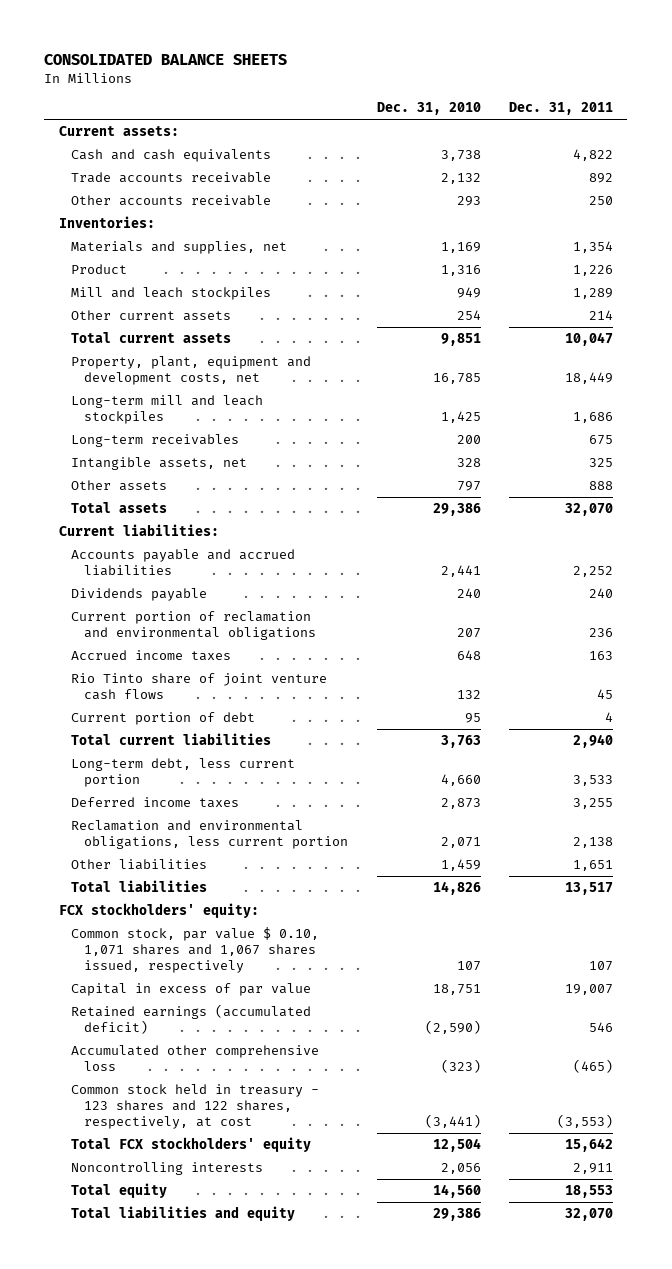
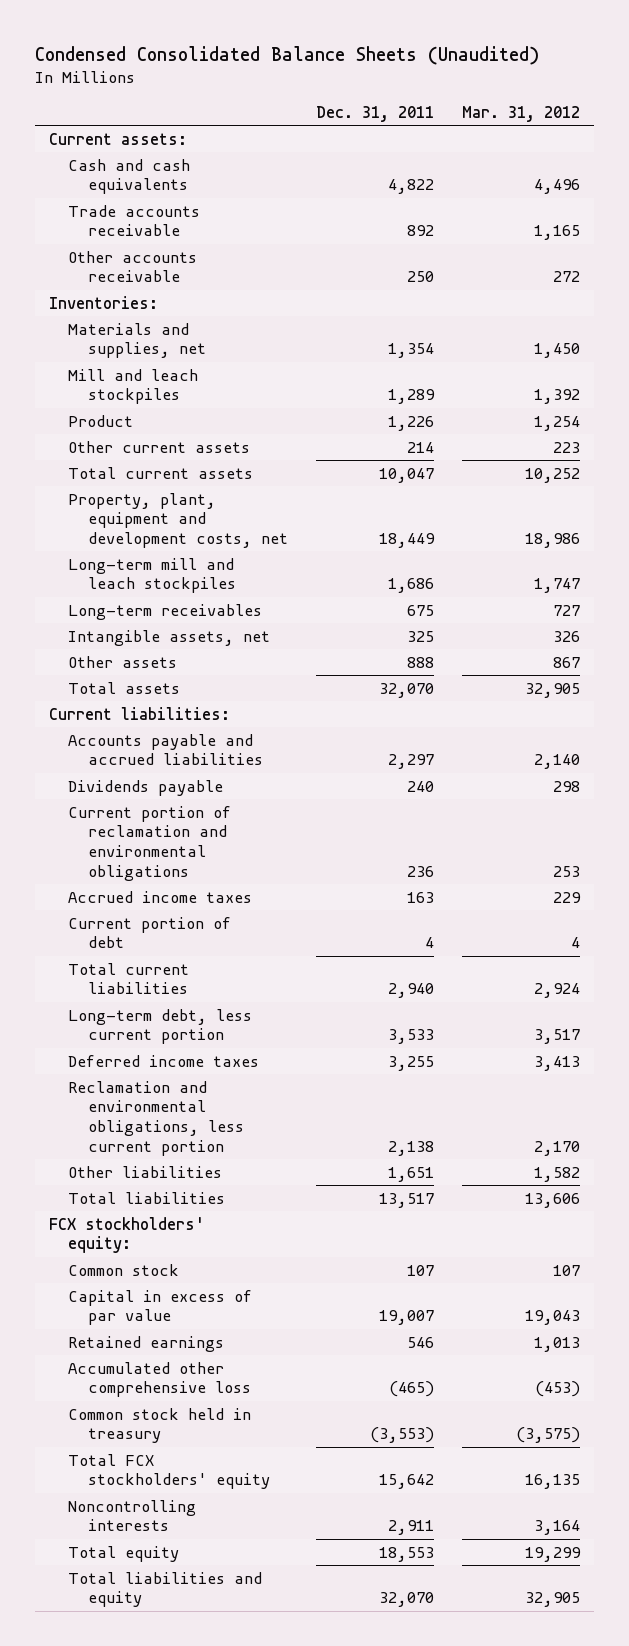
[44,53,288,65] CONSOLIDATED BALANCE SHEETS -> [34,45,539,65] Condensed Consolidated Balance Sheets (Unaudited)
[376,102,481,116] Dec. 31, 2010 -> none
none -> [461,105,580,122] Mar. 31, 2012
[71,264,128,275] Product -> [68,414,134,427] Product
[573,565,614,577] 2,252 -> [387,754,434,770] 2,297
[71,673,328,700] Rio Tinto share of joint venture cash flows -> none
[71,927,320,973] Common stock, par value $ 0.10, 1,071 shares and 1,067 shares issued, respectively -> [68,1263,180,1276] Common stock
[71,1004,312,1034] Retained earnings (accumulated deficit) -> [68,1335,225,1352] Retained earnings
[71,1084,320,1129] Common stock held in treasury - 123 shares and 122 shares, respectively, at cost -> [68,1407,252,1444] Common stock held in treasury

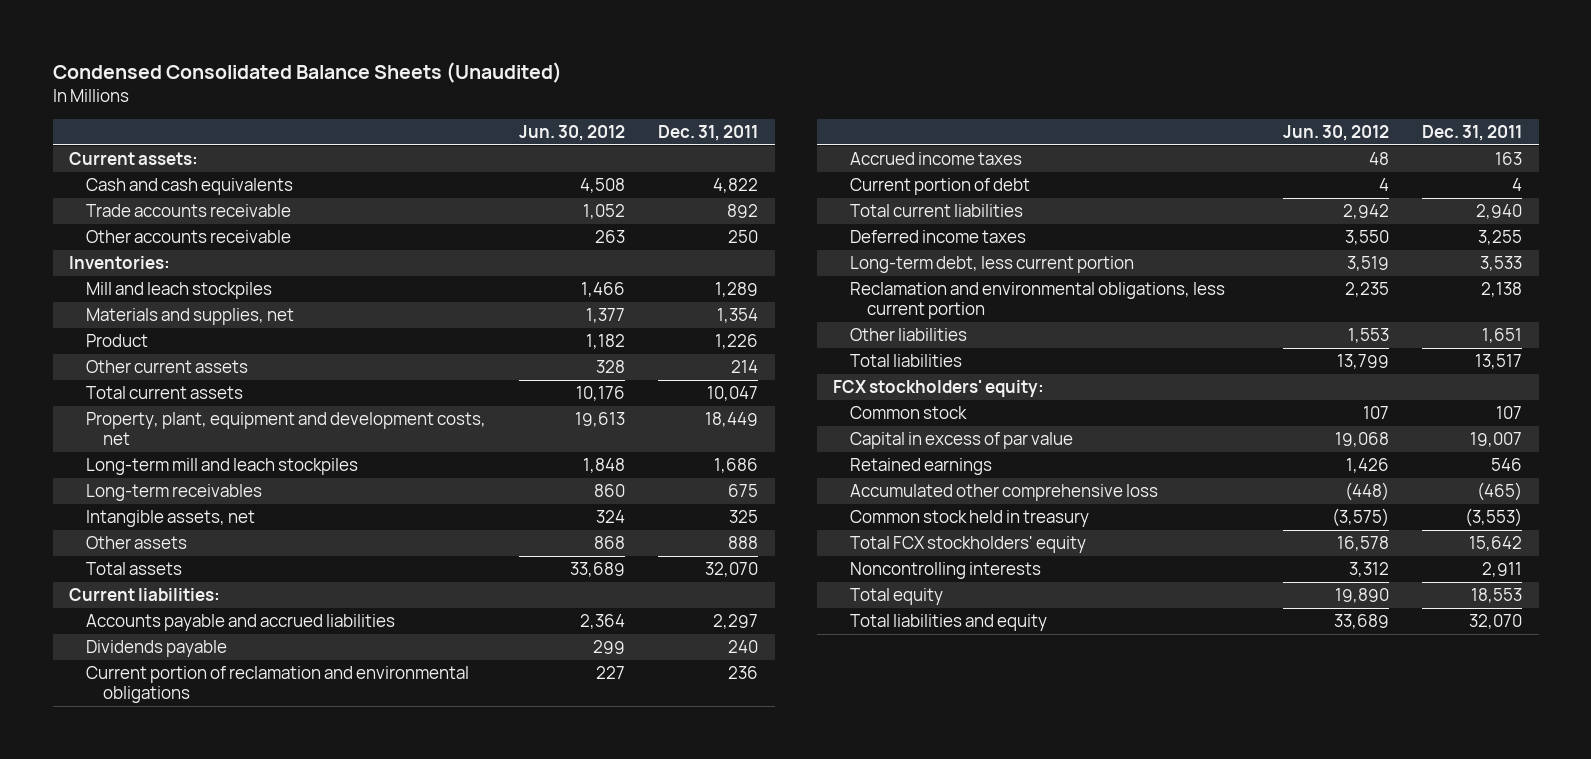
[461,105,580,122] Mar. 31, 2012 -> none
none -> [519,124,626,141] Jun. 30, 2012
[68,322,206,359] Materials and supplies, net -> [86,308,295,326] Materials and supplies, net
[68,1008,253,1045] Long-term debt, less current portion -> [850,256,1135,274] Long-term debt, less current portion

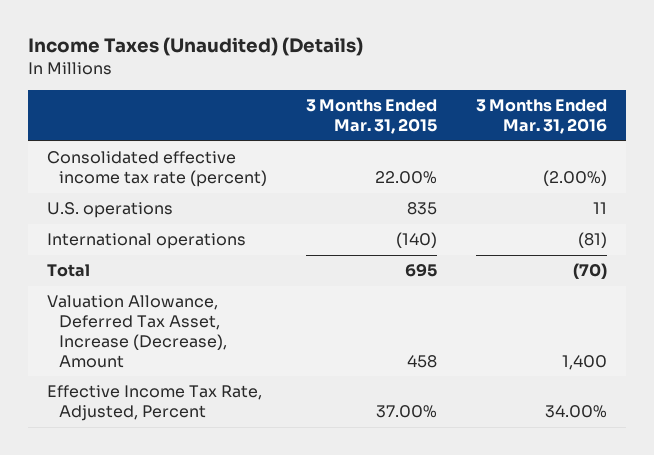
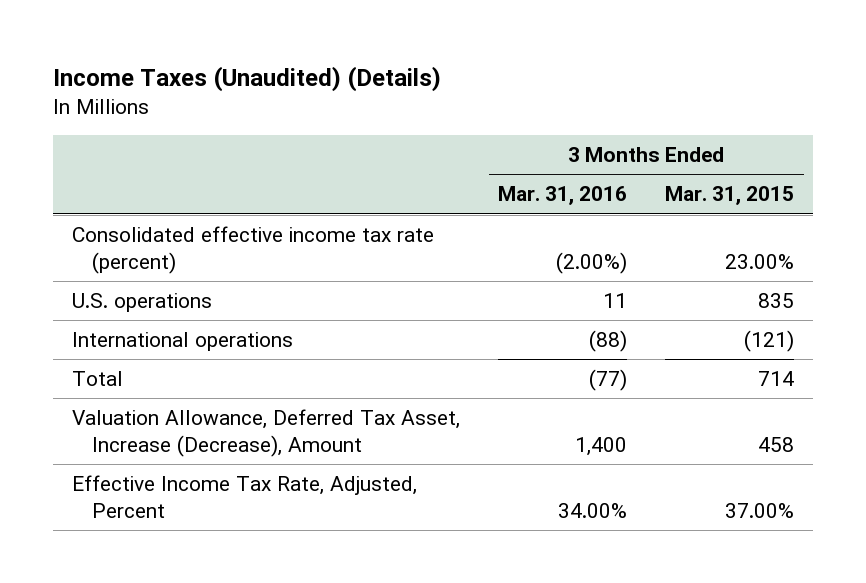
[375,171,438,185] 22.00% -> [725,253,795,269] 23.00%
[396,232,438,249] (140) -> [744,330,795,353] (121)
[577,232,607,249] (81) -> [589,330,628,353] (88)
[405,263,438,278] 695 -> [758,371,795,387] 714
[572,263,607,280] (70) -> [589,369,628,392] (77)

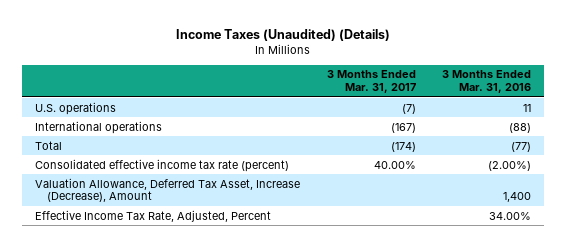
[665,186,795,206] Mar. 31, 2015 -> none
none -> [326,70,416,94] 3 Months Ended Mar. 31, 2017
[72,226,435,274] Consolidated effective income tax rate (percent) -> [35,158,290,172] Consolidated effective income tax rate (percent)

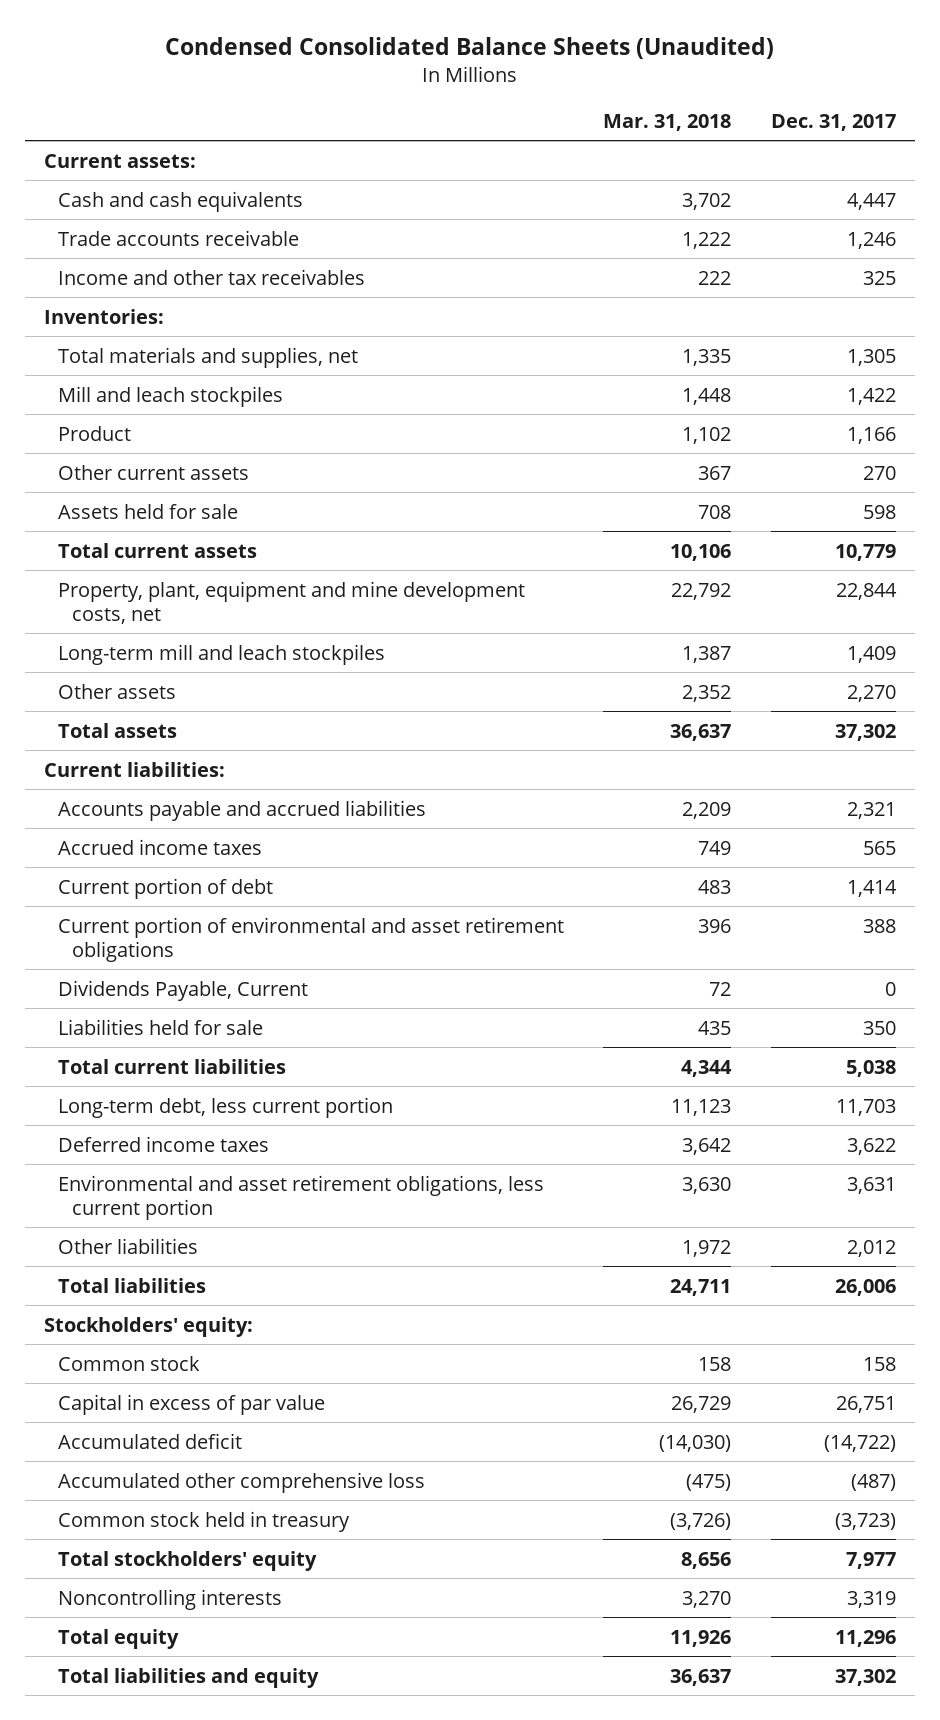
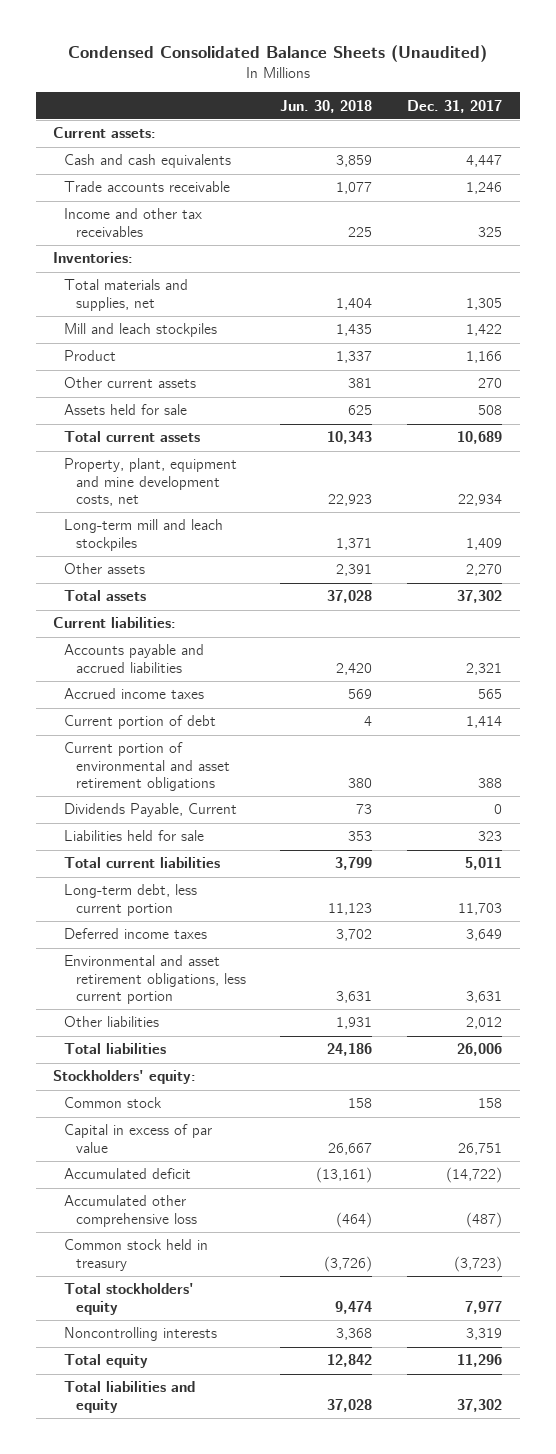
[603,113,732,131] Mar. 31, 2018 -> none
none -> [280,99,373,113] Jun. 30, 2018
[862,504,896,519] 598 -> [478,405,503,416] 508
[834,543,896,561] 10,779 -> [457,431,503,445] 10,689
[835,582,897,600] 22,844 -> [458,493,503,506] 22,934
[862,1020,896,1035] 350 -> [478,831,503,842] 323
[845,1059,896,1077] 5,038 -> [465,857,503,871] 5,011
[846,1137,896,1155] 3,622 -> [466,929,503,942] 3,649

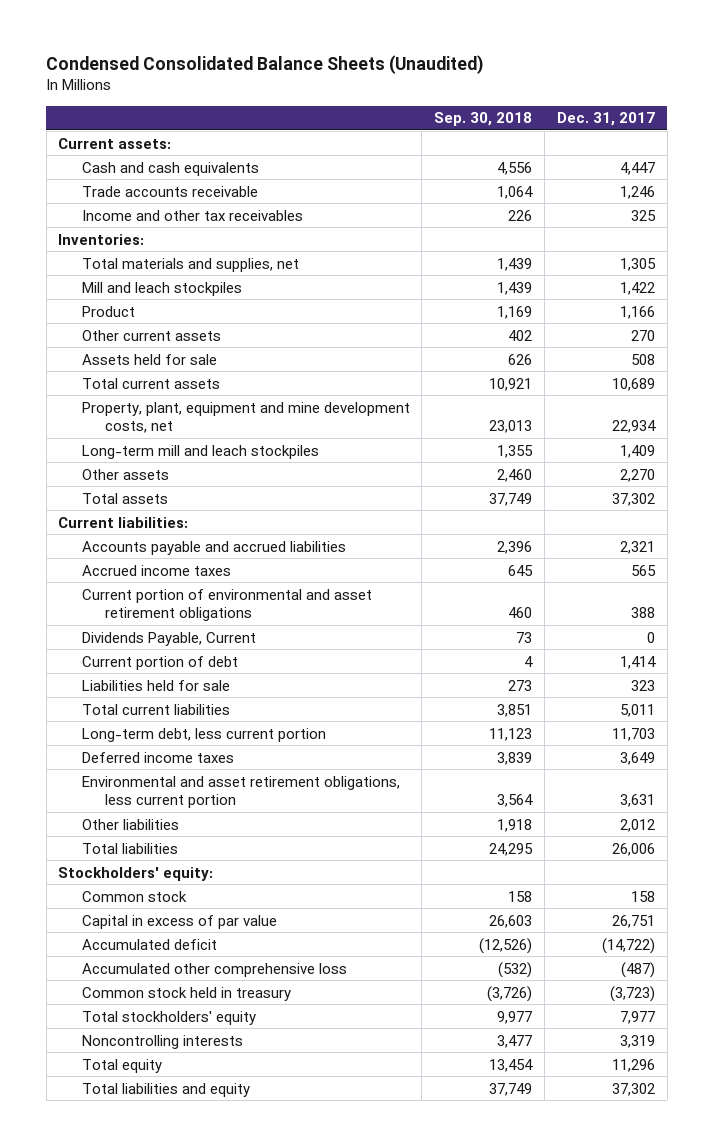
[280,99,373,113] Jun. 30, 2018 -> none
none -> [434,112,533,127] Sep. 30, 2018
[64,715,217,730] Current portion of debt -> [81,655,238,670] Current portion of debt

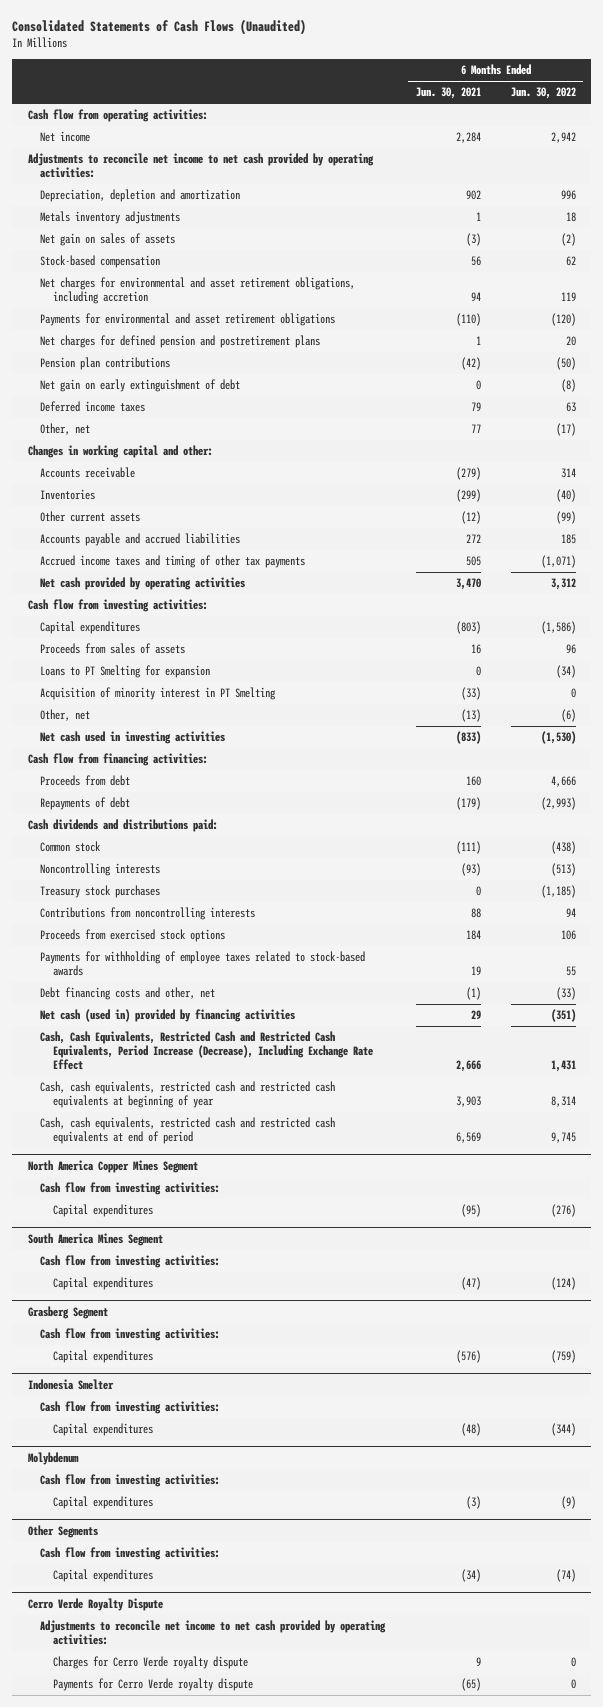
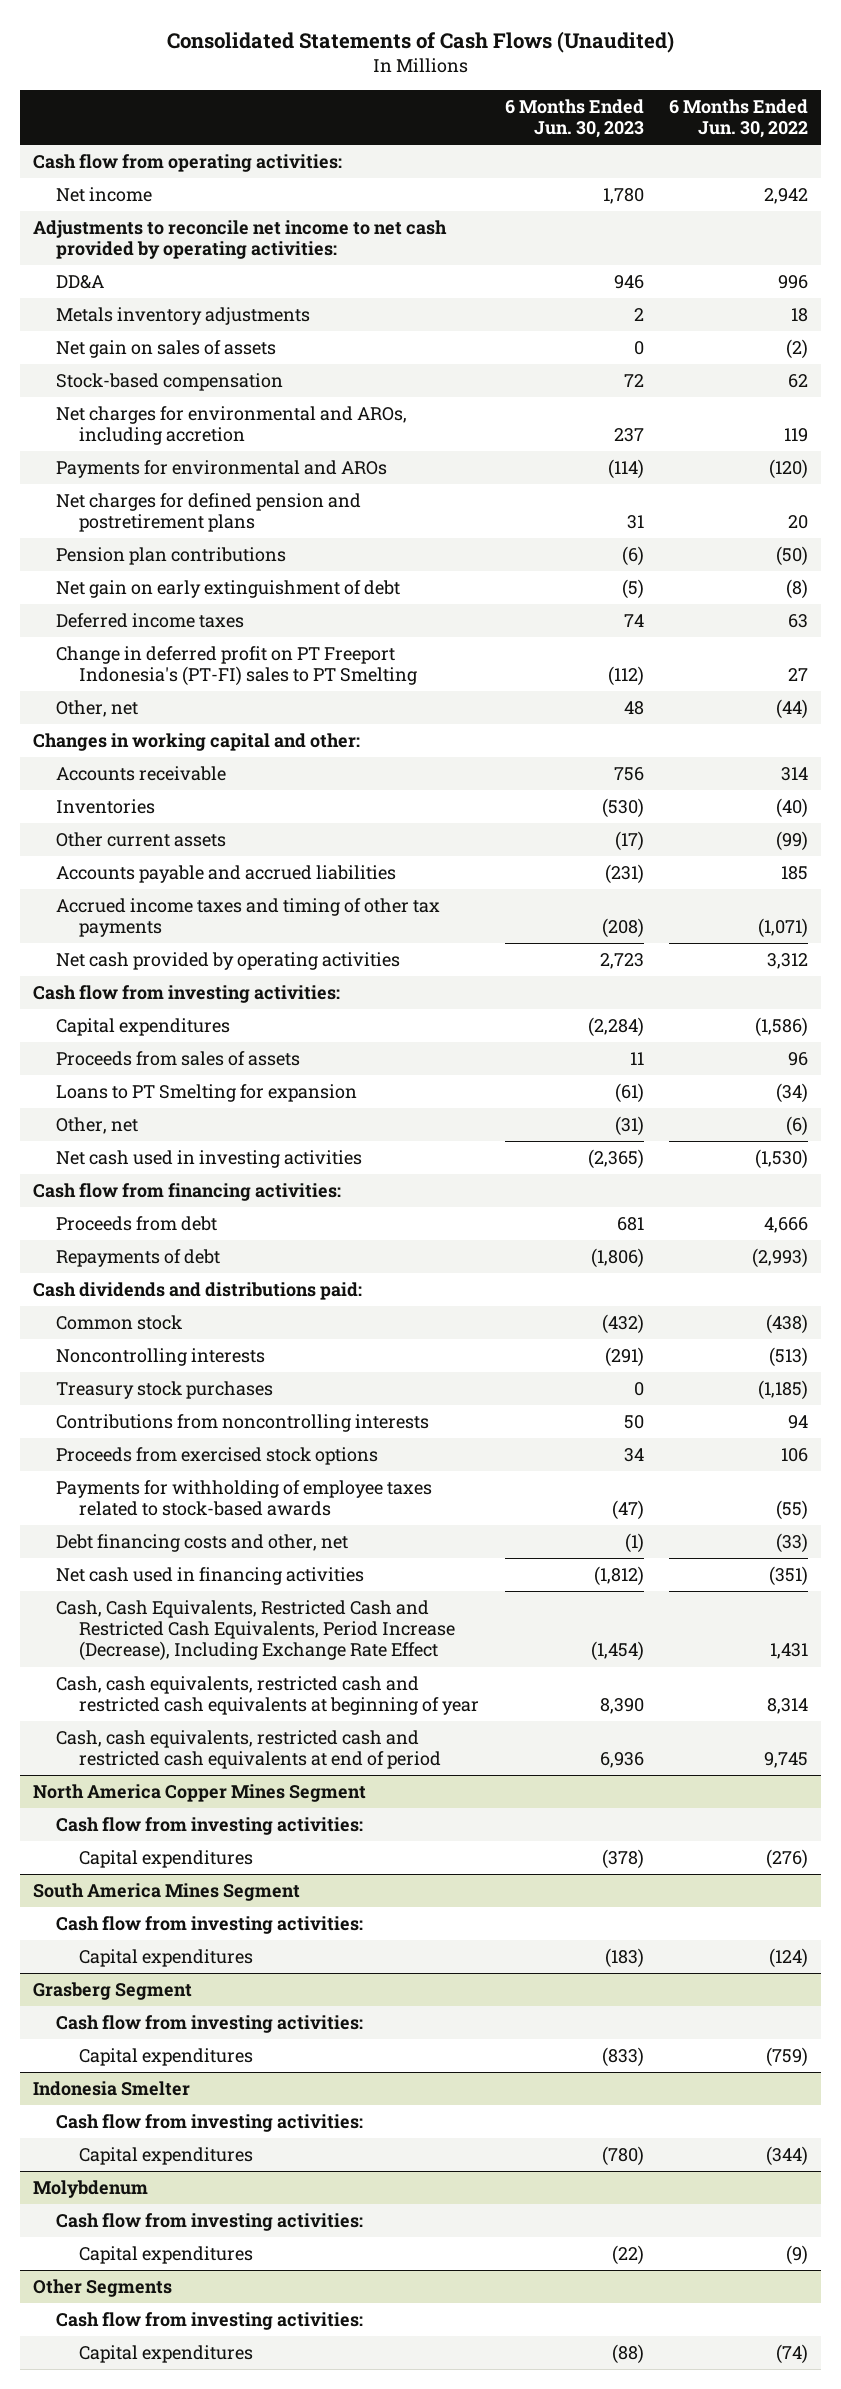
[415,87,481,100] Jun. 30, 2021 -> none
none -> [504,99,644,139] 6 Months Ended Jun. 30, 2023
[40,189,241,203] Depreciation, depletion and amortization -> [56,275,105,290] DD&A
[40,277,356,305] Net charges for environmental and asset retirement obligations, including accretion -> [56,406,408,446] Net charges for environmental and AROs, including accretion
[40,313,336,327] Payments for environmental and asset retirement obligations -> [56,460,388,479] Payments for environmental and AROs
none -> [56,646,418,687] Change in deferred profit on PT Freeport Indonesia's (PT-FI) sales to PT Smelting
[555,423,576,437] (17) -> [776,699,809,720] (44)
[40,687,277,701] Acquisition of minority interest in PT Smelting -> none
[565,966,576,977] 55 -> [776,1500,809,1521] (55)
[40,1009,296,1023] Net cash (used in) provided by financing activities -> [56,1567,365,1586] Net cash used in financing activities
[27,1598,163,1612] Cerro Verde Royalty Dispute -> none
[40,1620,387,1646] Adjustments to reconcile net income to net cash provided by operating activities: -> none
[53,1656,249,1670] Charges for Cerro Verde royalty dispute -> none
[53,1678,254,1692] Payments for Cerro Verde royalty dispute -> none

